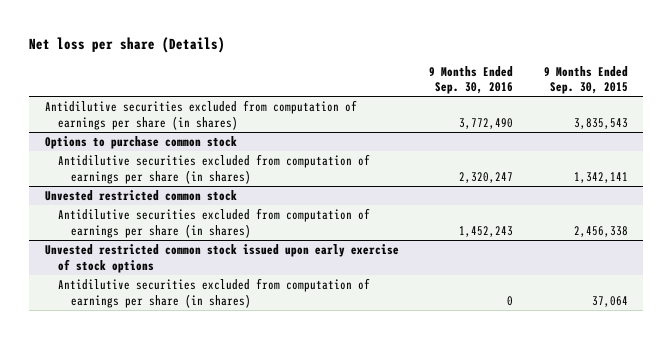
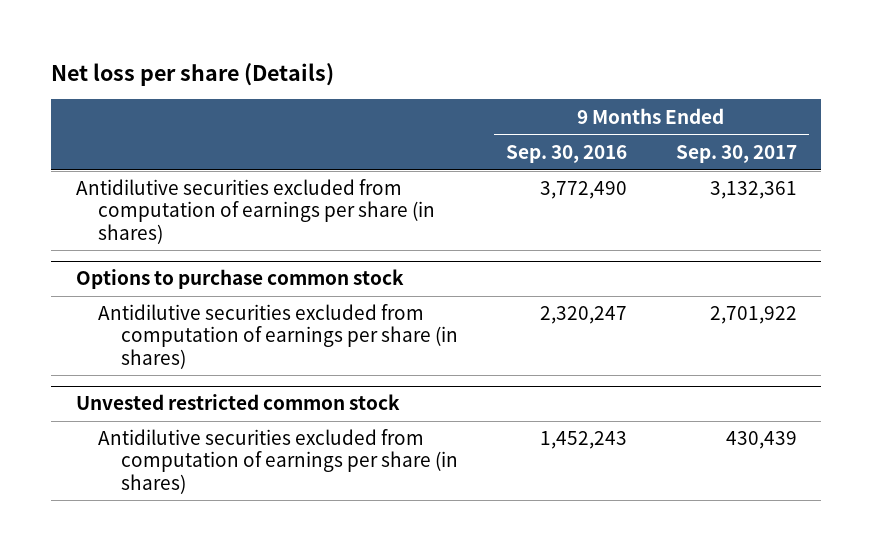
[543,65,628,95] 9 Months Ended Sep. 30, 2015 -> none
none -> [675,144,797,163] Sep. 30, 2017
[44,244,399,273] Unvested restricted common stock issued upon early exercise of stock options -> none
[57,278,370,308] Antidilutive securities excluded from computation of earnings per share (in shares) -> none

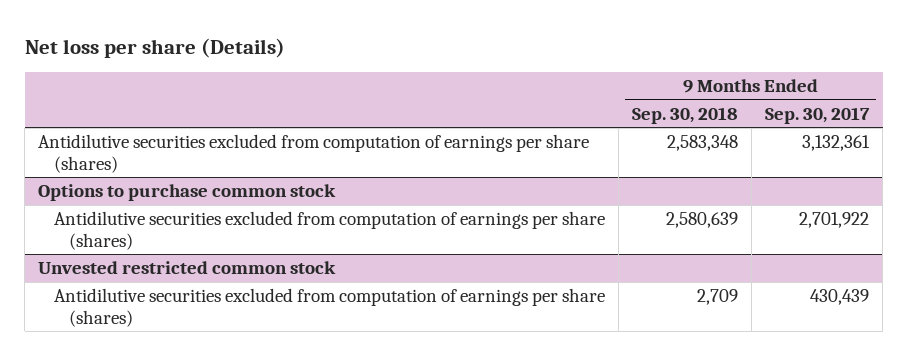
[506,144,628,163] Sep. 30, 2016 -> none
none -> [632,106,739,124] Sep. 30, 2018
[75,179,436,244] Antidilutive securities excluded from computation of earnings per share (in shares) -> [38,134,590,173] Antidilutive securities excluded from computation of earnings per share (shares)
[98,304,458,369] Antidilutive securities excluded from computation of earnings per share (in shares) -> [53,211,605,250] Antidilutive securities excluded from computation of earnings per share (shares)
[98,429,458,494] Antidilutive securities excluded from computation of earnings per share (in shares) -> [53,288,605,327] Antidilutive securities excluded from computation of earnings per share (shares)

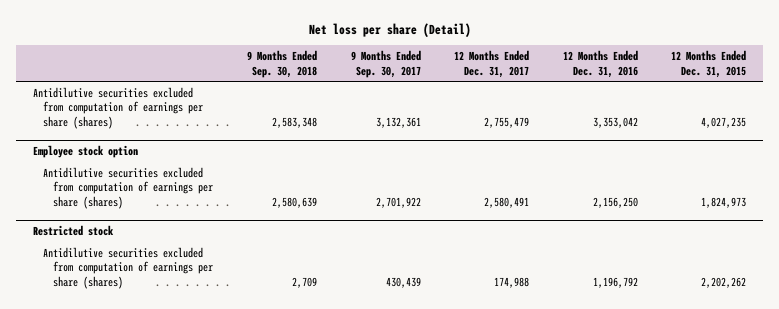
[24,37,285,58] Net loss per share (Details) -> [308,22,471,37] Net loss per share (Detail)
none -> [454,49,530,78] 12 Months Ended Dec. 31, 2017
none -> [562,49,638,78] 12 Months Ended Dec. 31, 2016
none -> [671,49,747,78] 12 Months Ended Dec. 31, 2015
[38,184,337,202] Options to purchase common stock -> [32,144,138,158] Employee stock option
[38,261,337,275] Unvested restricted common stock -> [32,224,114,236] Restricted stock

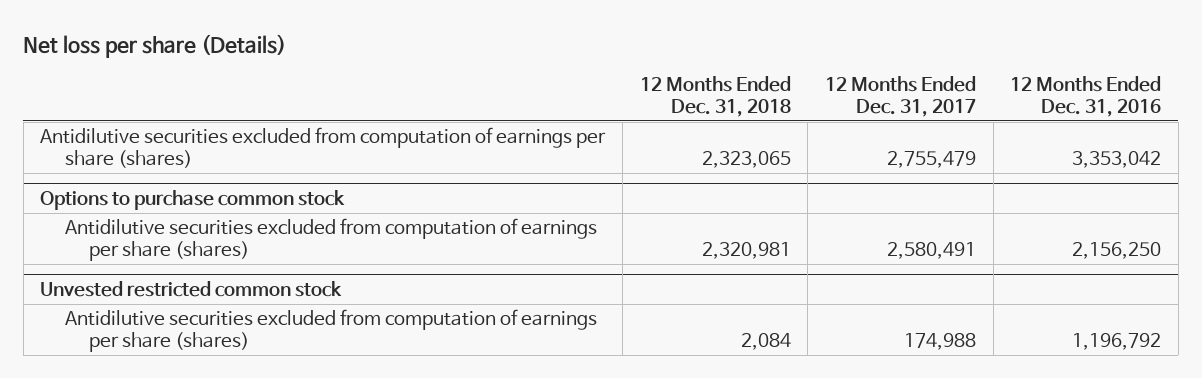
[308,22,471,37] Net loss per share (Detail) -> [23,33,287,58] Net loss per share (Details)
[246,49,317,78] 9 Months Ended Sep. 30, 2018 -> none
[350,49,421,78] 9 Months Ended Sep. 30, 2017 -> none
[671,49,747,78] 12 Months Ended Dec. 31, 2015 -> none
none -> [639,76,791,117] 12 Months Ended Dec. 31, 2018
[32,144,138,158] Employee stock option -> [40,189,346,210] Options to purchase common stock
[32,224,114,236] Restricted stock -> [40,280,343,297] Unvested restricted common stock

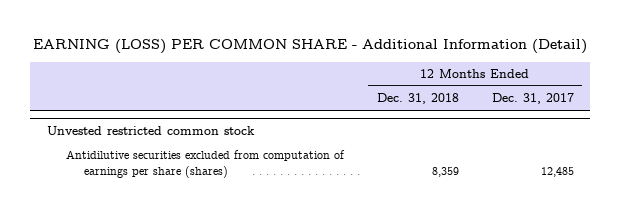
[23,33,287,58] Net loss per share (Details) -> [33,39,588,55] EARNING (LOSS) PER COMMON SHARE - Additional Information (Detail)
[1010,76,1162,117] 12 Months Ended Dec. 31, 2016 -> none
[40,127,607,168] Antidilutive securities excluded from computation of earnings per share (shares) -> none
[40,189,346,210] Options to purchase common stock -> none
[64,218,597,261] Antidilutive securities excluded from computation of earnings per share (shares) -> none
[740,332,791,350] 2,084 -> [431,166,459,177] 8,359
[903,332,976,350] 174,988 -> [540,166,574,177] 12,485

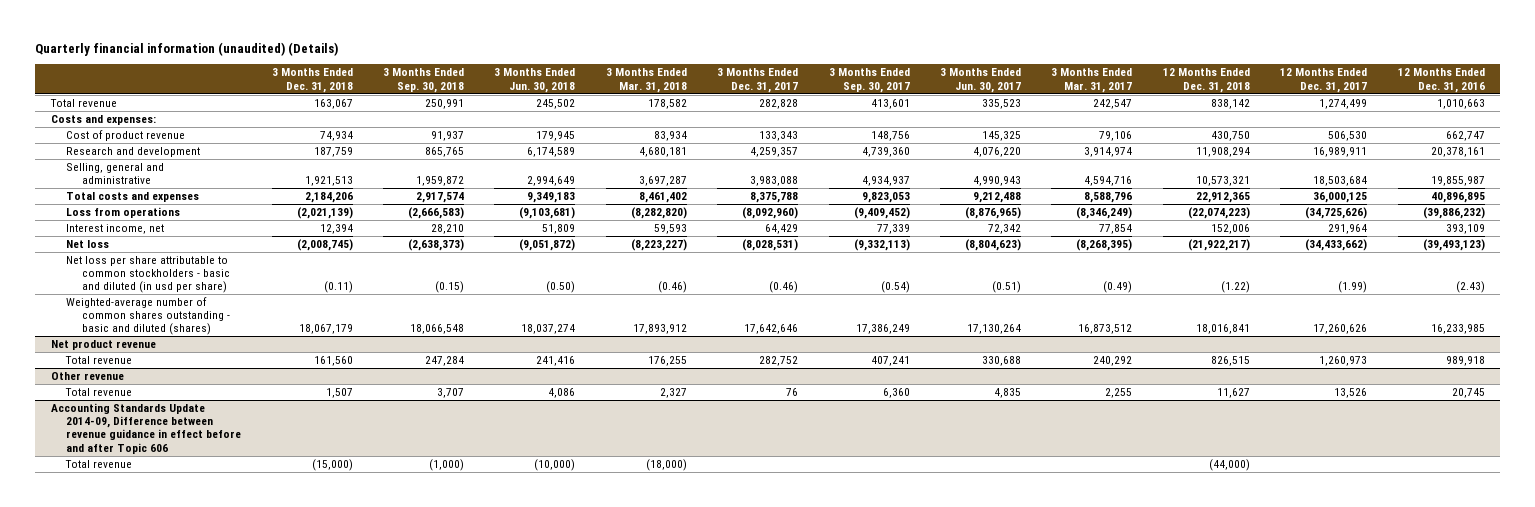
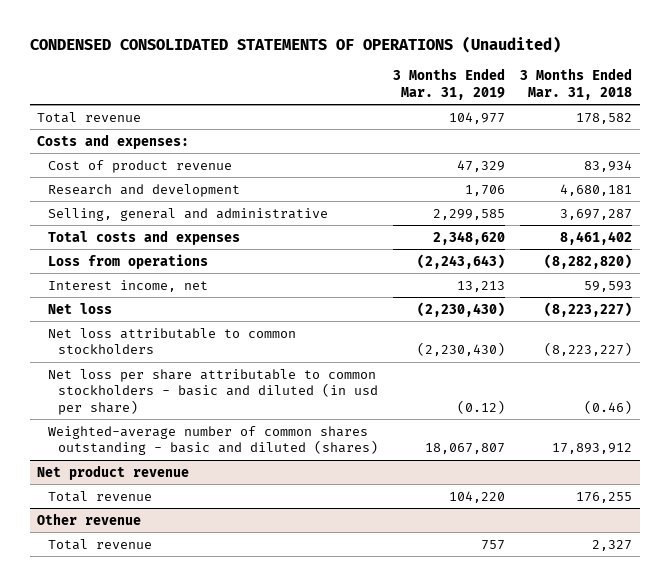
[35,41,339,56] Quarterly financial information (unaudited) (Details) -> [29,36,561,54] CONDENSED CONSOLIDATED STATEMENTS OF OPERATIONS (Unaudited)
[271,68,353,93] 3 Months Ended Dec. 31, 2018 -> none
[382,68,464,93] 3 Months Ended Sep. 30, 2018 -> none
[494,68,576,93] 3 Months Ended Jun. 30, 2018 -> none
[717,68,799,93] 3 Months Ended Dec. 31, 2017 -> none
[828,68,910,93] 3 Months Ended Sep. 30, 2017 -> none
[940,68,1022,93] 3 Months Ended Jun. 30, 2017 -> none
[1051,68,1133,93] 3 Months Ended Mar. 31, 2017 -> none
[1162,68,1250,93] 12 Months Ended Dec. 31, 2018 -> none
[1280,68,1368,93] 12 Months Ended Dec. 31, 2017 -> none
[1397,68,1485,93] 12 Months Ended Dec. 31, 2016 -> none
none -> [393,68,506,100] 3 Months Ended Mar. 31, 2019
none -> [47,327,296,355] Net loss attributable to common stockholders
[50,403,242,454] Accounting Standards Update 2014-09, Difference between revenue guidance in effect before and after Topic 606 -> none
[65,460,133,469] Total revenue -> none

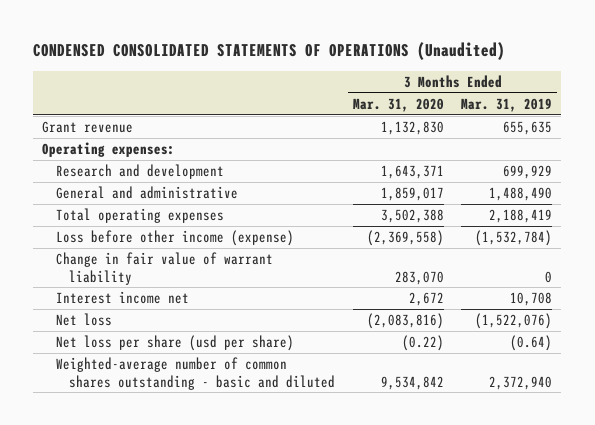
[520,68,633,100] 3 Months Ended Mar. 31, 2018 -> none
none -> [352,97,444,112] Mar. 31, 2020
[47,159,232,173] Cost of product revenue -> none
[47,253,208,269] Loss from operations -> none
[47,327,296,355] Net loss attributable to common stockholders -> none
[37,464,190,480] Net product revenue -> none
[47,490,152,502] Total revenue -> none
[37,512,142,525] Other revenue -> none
[47,538,152,550] Total revenue -> none
[37,111,142,123] Total revenue -> [42,121,134,134] Grant revenue
[449,111,506,124] 104,977 -> [503,121,553,136] 655,635
[37,133,190,149] Costs and expenses: -> [42,142,176,158] Operating expenses:
[465,184,506,196] 1,706 -> [503,165,553,180] 699,929
[47,207,328,221] Selling, general and administrative -> [55,186,238,200] General and administrative
[433,208,506,220] 2,299,585 -> [489,187,553,202] 1,488,490
[47,229,240,245] Total costs and expenses -> [55,208,224,224] Total operating expenses
[433,230,506,245] 2,348,620 -> [489,209,553,224] 2,188,419
none -> [55,230,294,247] Loss before other income (expense)
none -> [55,252,273,285] Change in fair value of warrant liability
[47,279,208,292] Interest income, net -> [55,291,189,305] Interest income net
[457,280,506,292] 13,213 -> [510,292,553,307] 10,708
[417,301,506,317] (2,230,430) -> [475,313,553,330] (1,522,076)
[47,368,379,416] Net loss per share attributable to common stockholders - basic and diluted (in usd per share) -> [55,335,294,352] Net loss per share (usd per share)
[457,400,506,415] (0.12) -> [510,335,553,352] (0.64)
[47,425,379,456] Weighted-average number of common shares outstanding - basic and diluted (shares) -> [55,357,336,390] Weighted-average number of common shares outstanding - basic and diluted
[425,443,506,455] 18,067,807 -> [489,375,553,390] 2,372,940

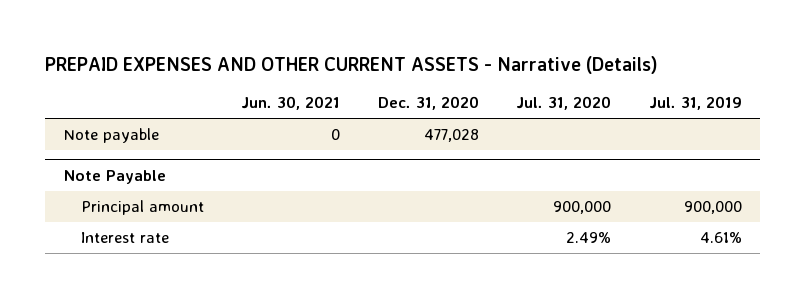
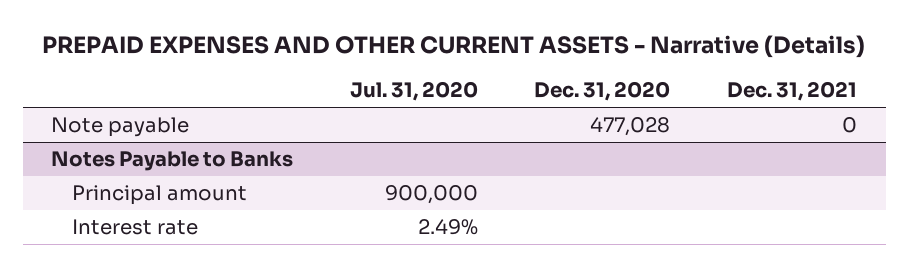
[241,96,341,111] Jun. 30, 2021 -> none
[648,96,742,111] Jul. 31, 2019 -> none
none -> [727,81,858,102] Dec. 31, 2021
[64,170,167,185] Note Payable -> [50,151,293,172] Notes Payable to Banks

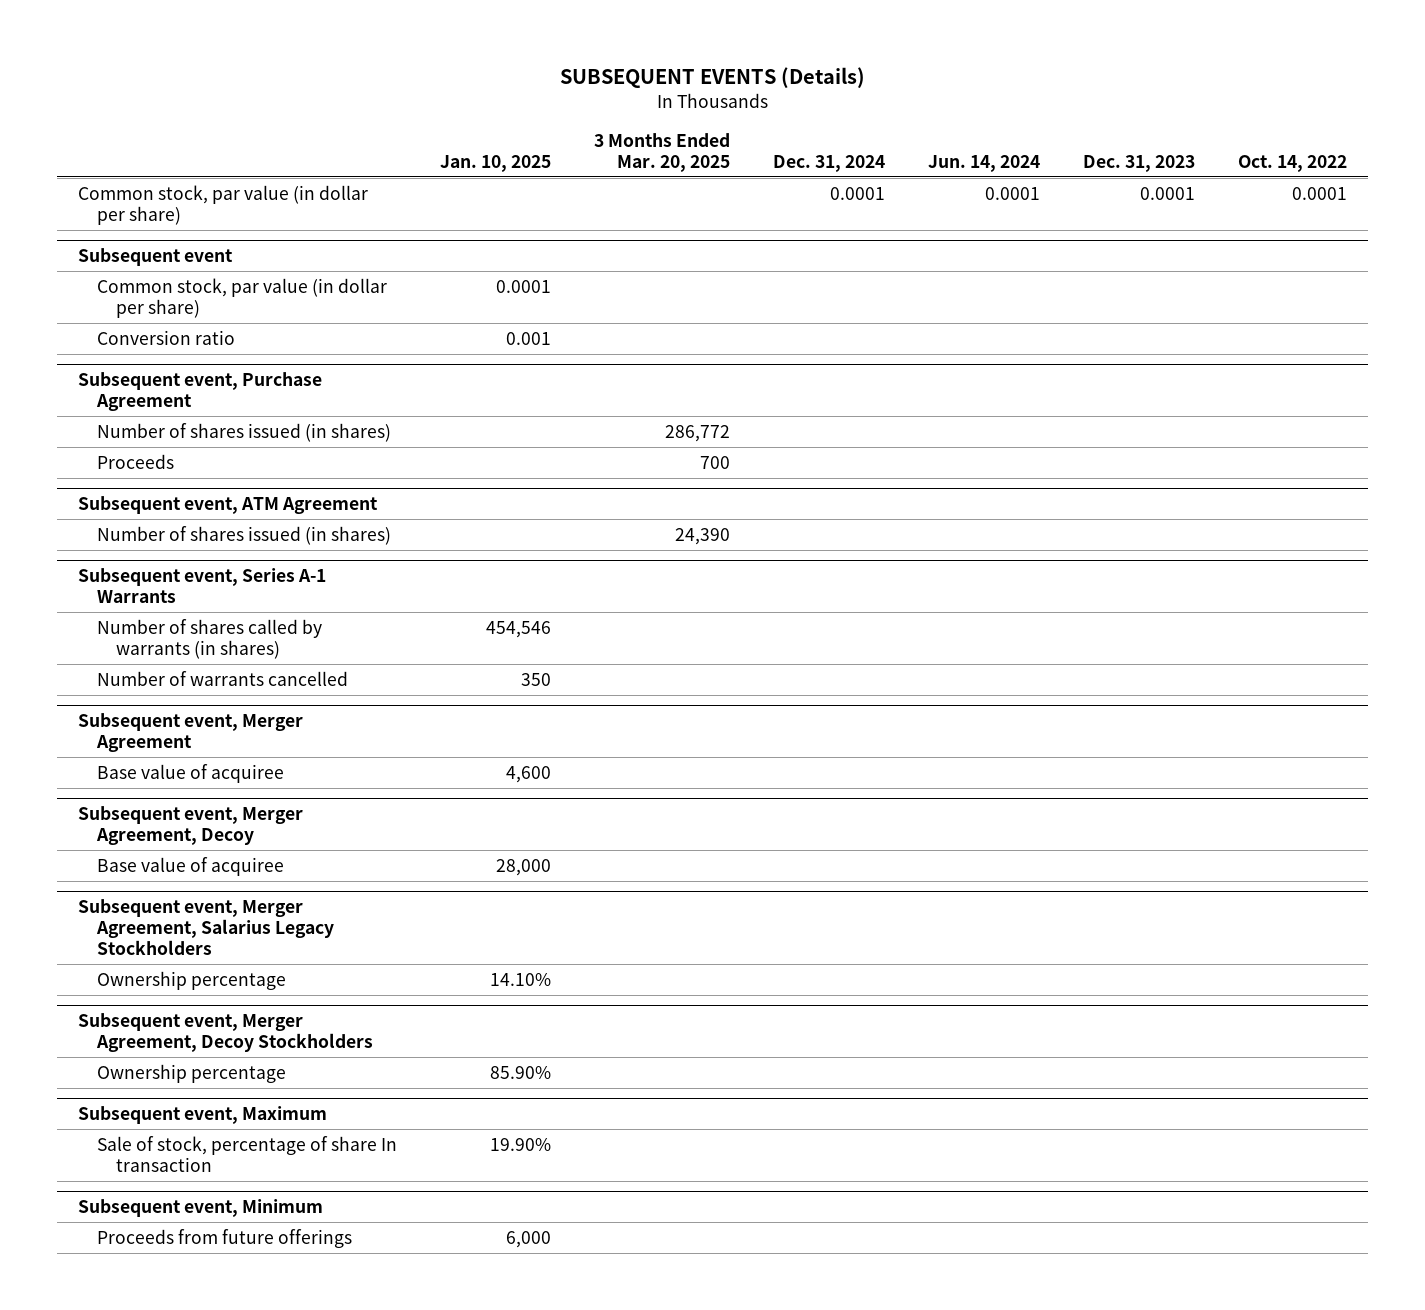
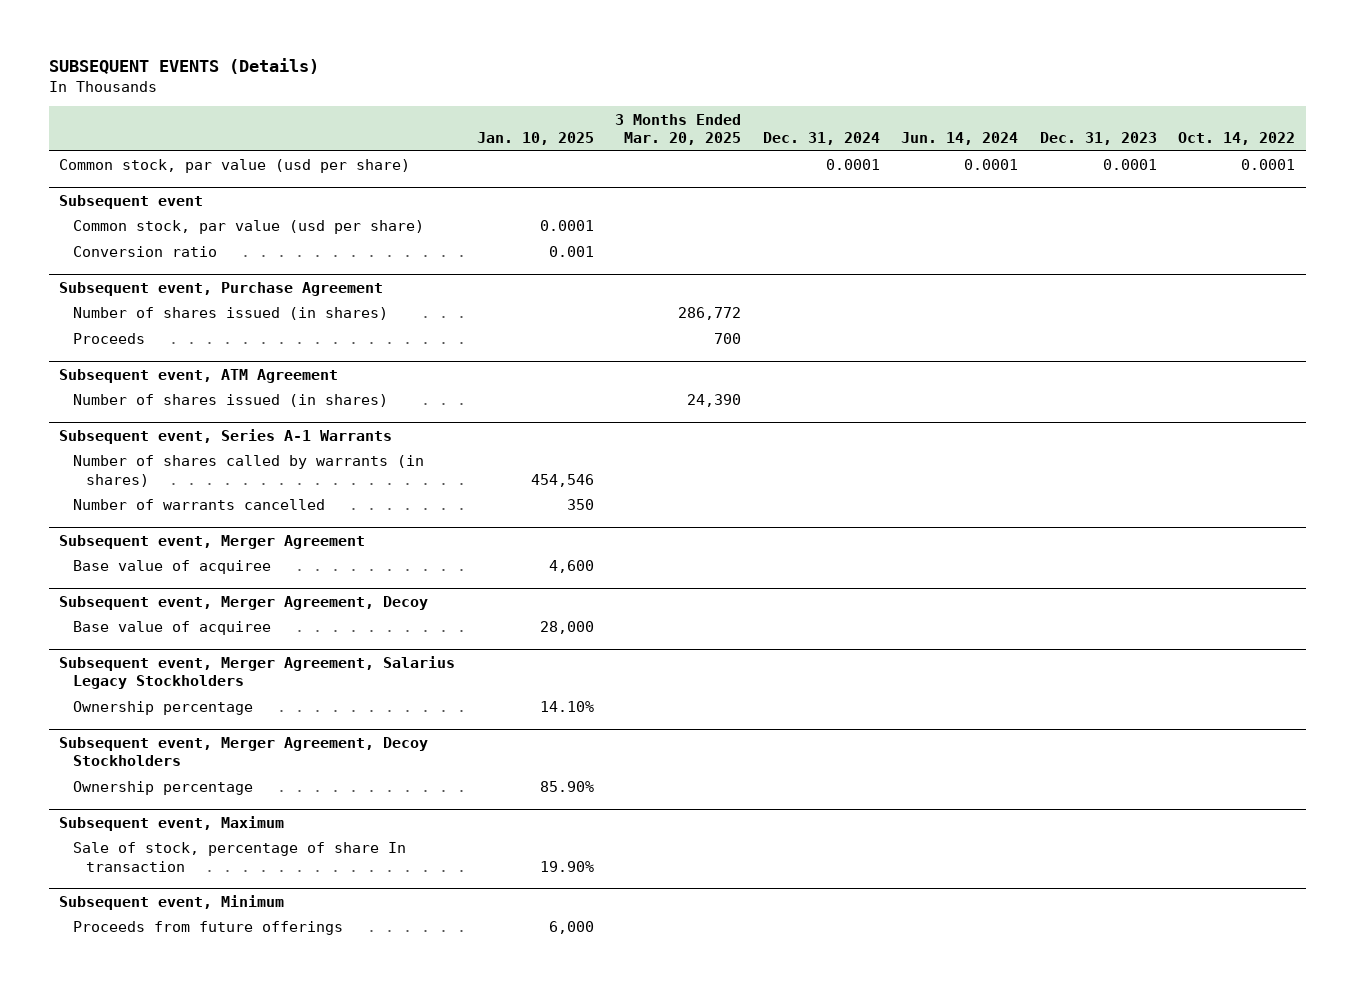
[78,184,369,225] Common stock, par value (in dollar per share) -> [59,159,411,174] Common stock, par value (usd per share)
[97,277,388,318] Common stock, par value (in dollar per share) -> [72,220,424,235] Common stock, par value (usd per share)

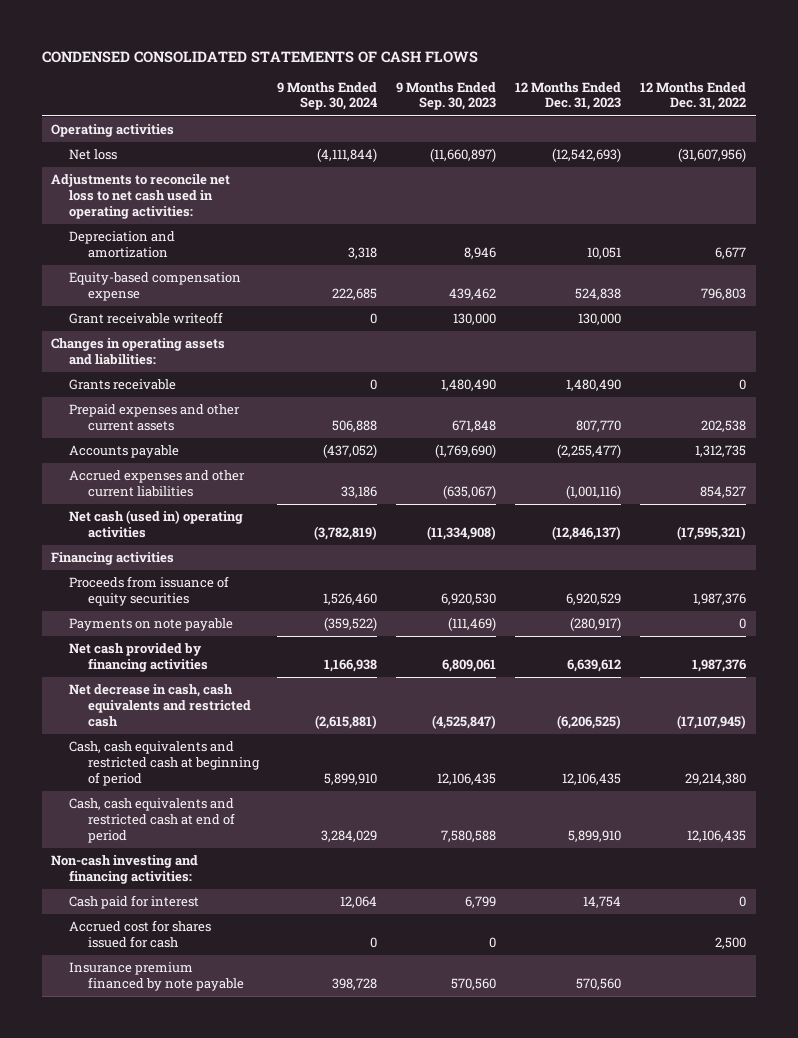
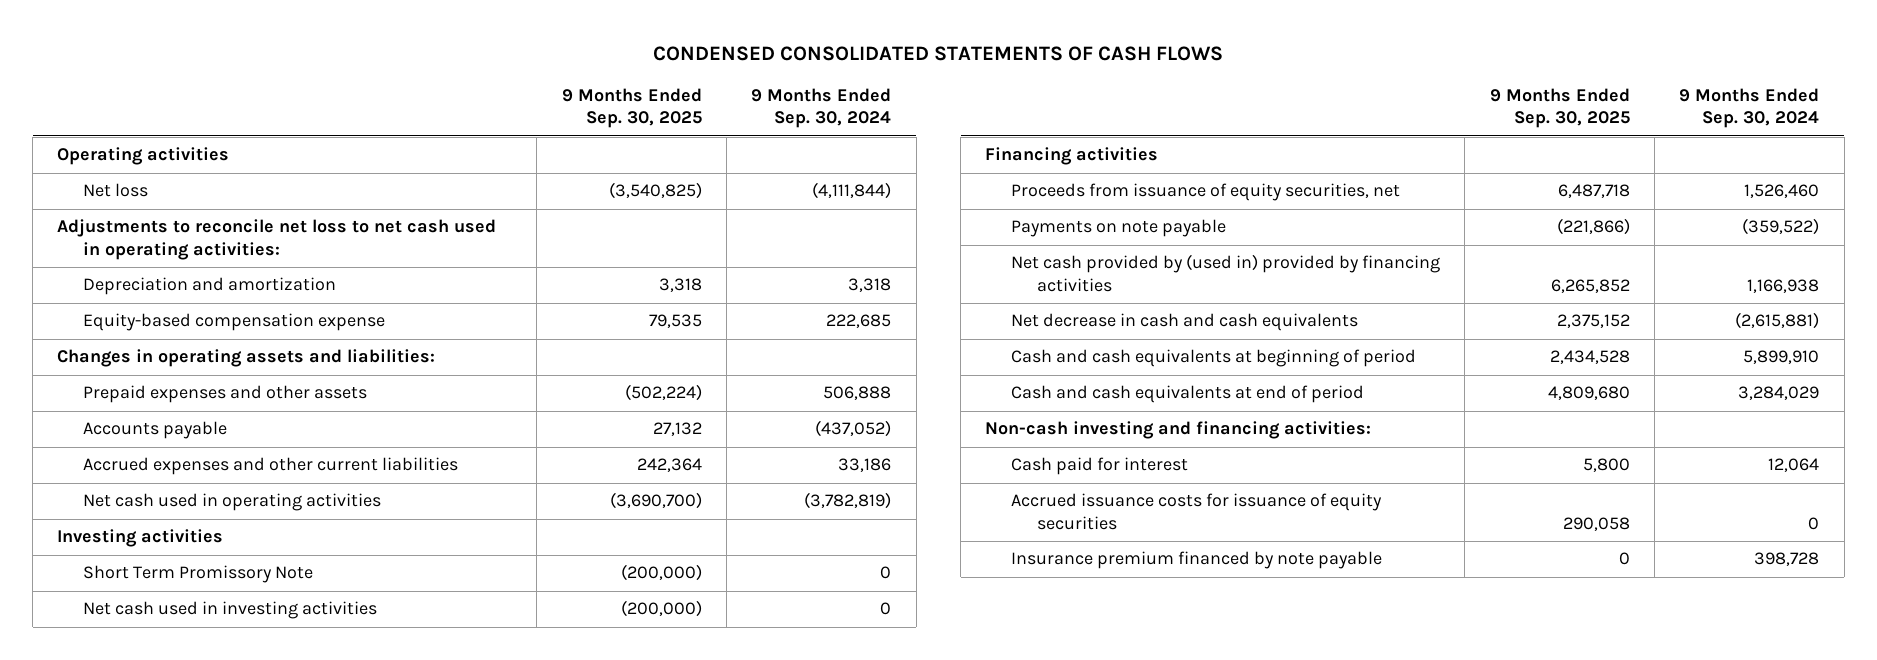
[396,81,497,111] 9 Months Ended Sep. 30, 2023 -> none
[515,81,622,111] 12 Months Ended Dec. 31, 2023 -> none
[640,81,747,111] 12 Months Ended Dec. 31, 2022 -> none
none -> [561,88,702,129] 9 Months Ended Sep. 30, 2025
[69,312,224,325] Grant receivable writeoff -> none
[69,379,177,391] Grants receivable -> none
[69,404,241,431] Prepaid expenses and other current assets -> [82,385,367,404] Prepaid expenses and other assets
[69,510,244,538] Net cash (used in) operating activities -> [82,493,381,512] Net cash used in operating activities
none -> [57,529,224,548] Investing activities
none -> [82,565,313,584] Short Term Promissory Note
none -> [82,601,377,620] Net cash used in investing activities
[69,576,230,606] Proceeds from issuance of equity securities -> [1010,183,1400,202] Proceeds from issuance of equity securities, net
[69,643,208,672] Net cash provided by financing activities -> [1010,254,1440,292] Net cash provided by (used in) provided by financing activities
[69,684,251,727] Net decrease in cash, cash equivalents and restricted cash -> [1010,313,1358,332] Net decrease in cash and cash equivalents
[69,741,260,786] Cash, cash equivalents and restricted cash at beginning of period -> [1010,349,1416,368] Cash and cash equivalents at beginning of period
[69,798,235,843] Cash, cash equivalents and restricted cash at end of period -> [1010,385,1364,404] Cash and cash equivalents at end of period
[69,920,212,948] Accrued cost for shares issued for cash -> [1010,493,1382,530] Accrued issuance costs for issuance of equity securities

